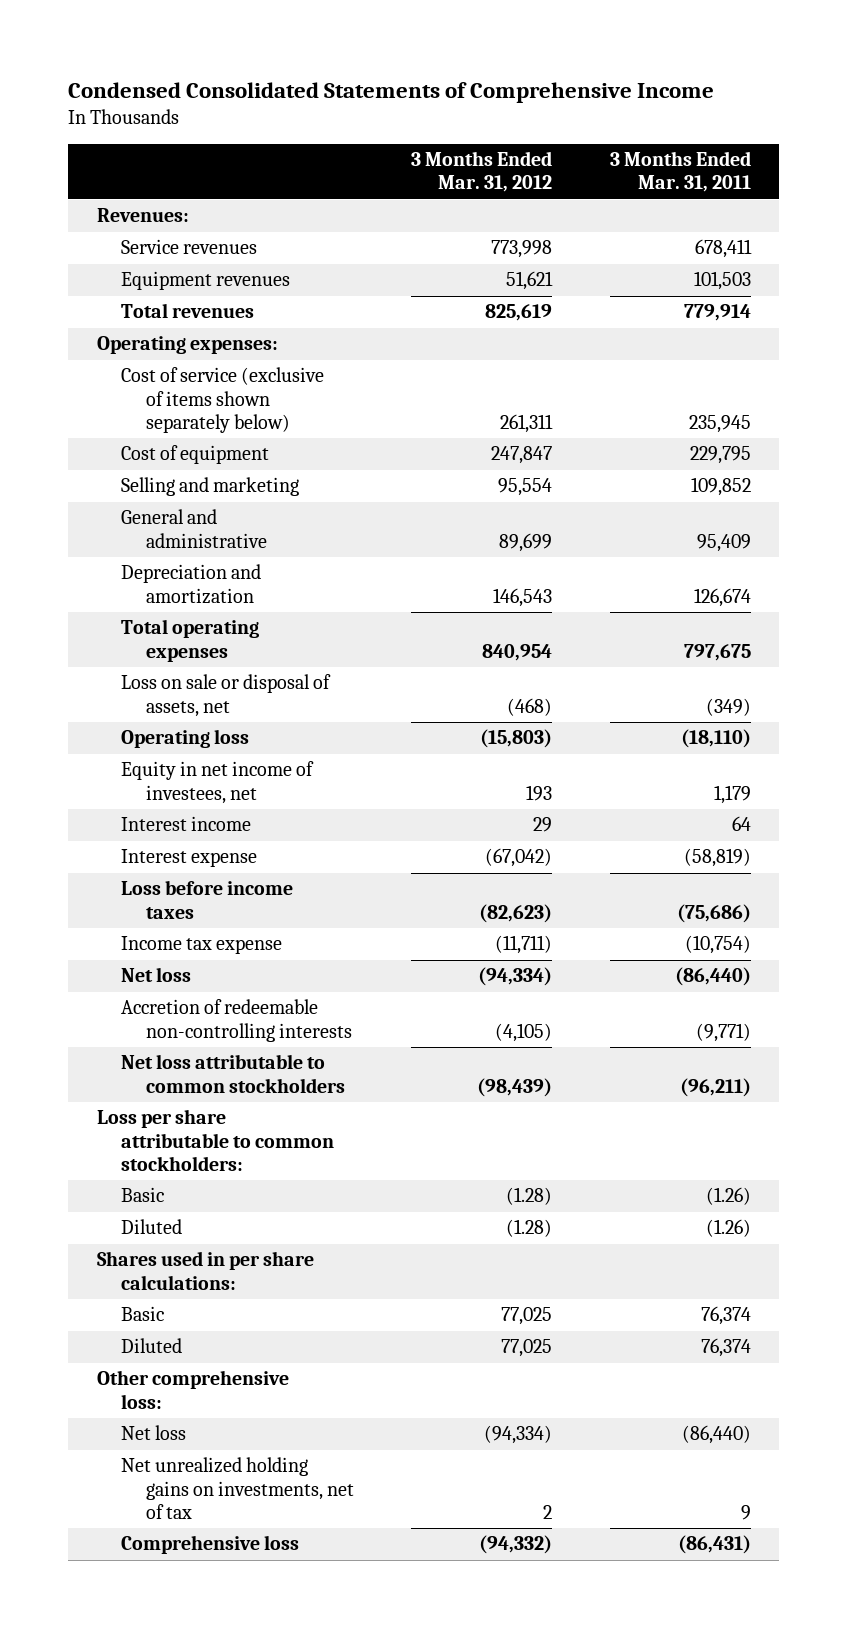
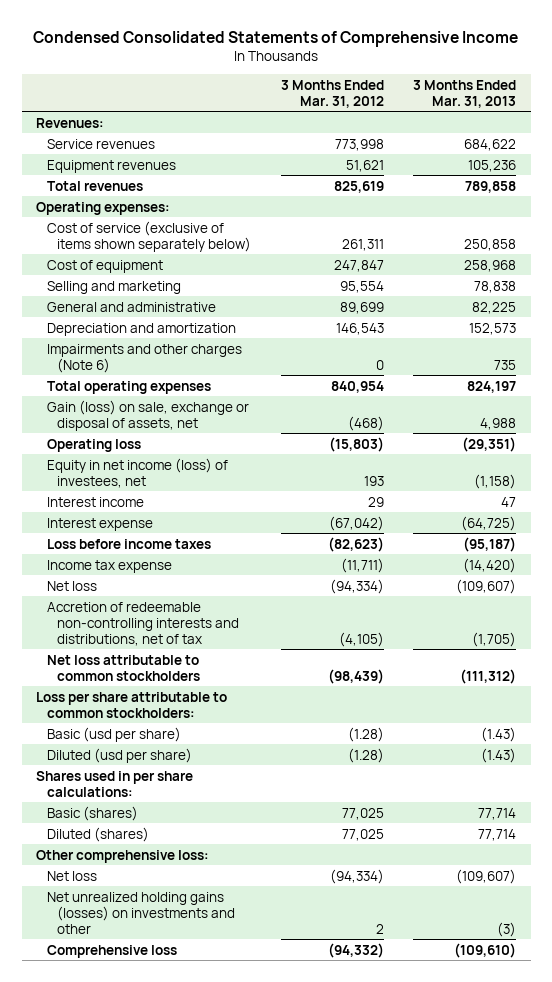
[609,151,751,193] 3 Months Ended Mar. 31, 2011 -> none
none -> [413,79,517,108] 3 Months Ended Mar. 31, 2013
none -> [46,343,242,373] Impairments and other charges (Note 6)
[121,674,332,717] Loss on sale or disposal of assets, net -> [46,399,249,431] Gain (loss) on sale, exchange or disposal of assets, net
[121,761,315,804] Equity in net income of investees, net -> [46,457,228,488] Equity in net income (loss) of investees, net
[121,999,352,1042] Accretion of redeemable non-controlling interests -> [46,601,240,646] Accretion of redeemable non-controlling interests and distributions, net of tax
[121,1187,165,1203] Basic -> [46,726,181,742] Basic (usd per share)
[121,1219,183,1235] Diluted -> [46,747,192,763] Diluted (usd per share)
[121,1306,165,1322] Basic -> [46,805,138,821] Basic (shares)
[121,1338,183,1354] Diluted -> [46,826,149,842] Diluted (shares)
[121,1457,354,1519] Net unrealized holding gains on investments, net of tax -> [46,891,236,934] Net unrealized holding gains (losses) on investments and other

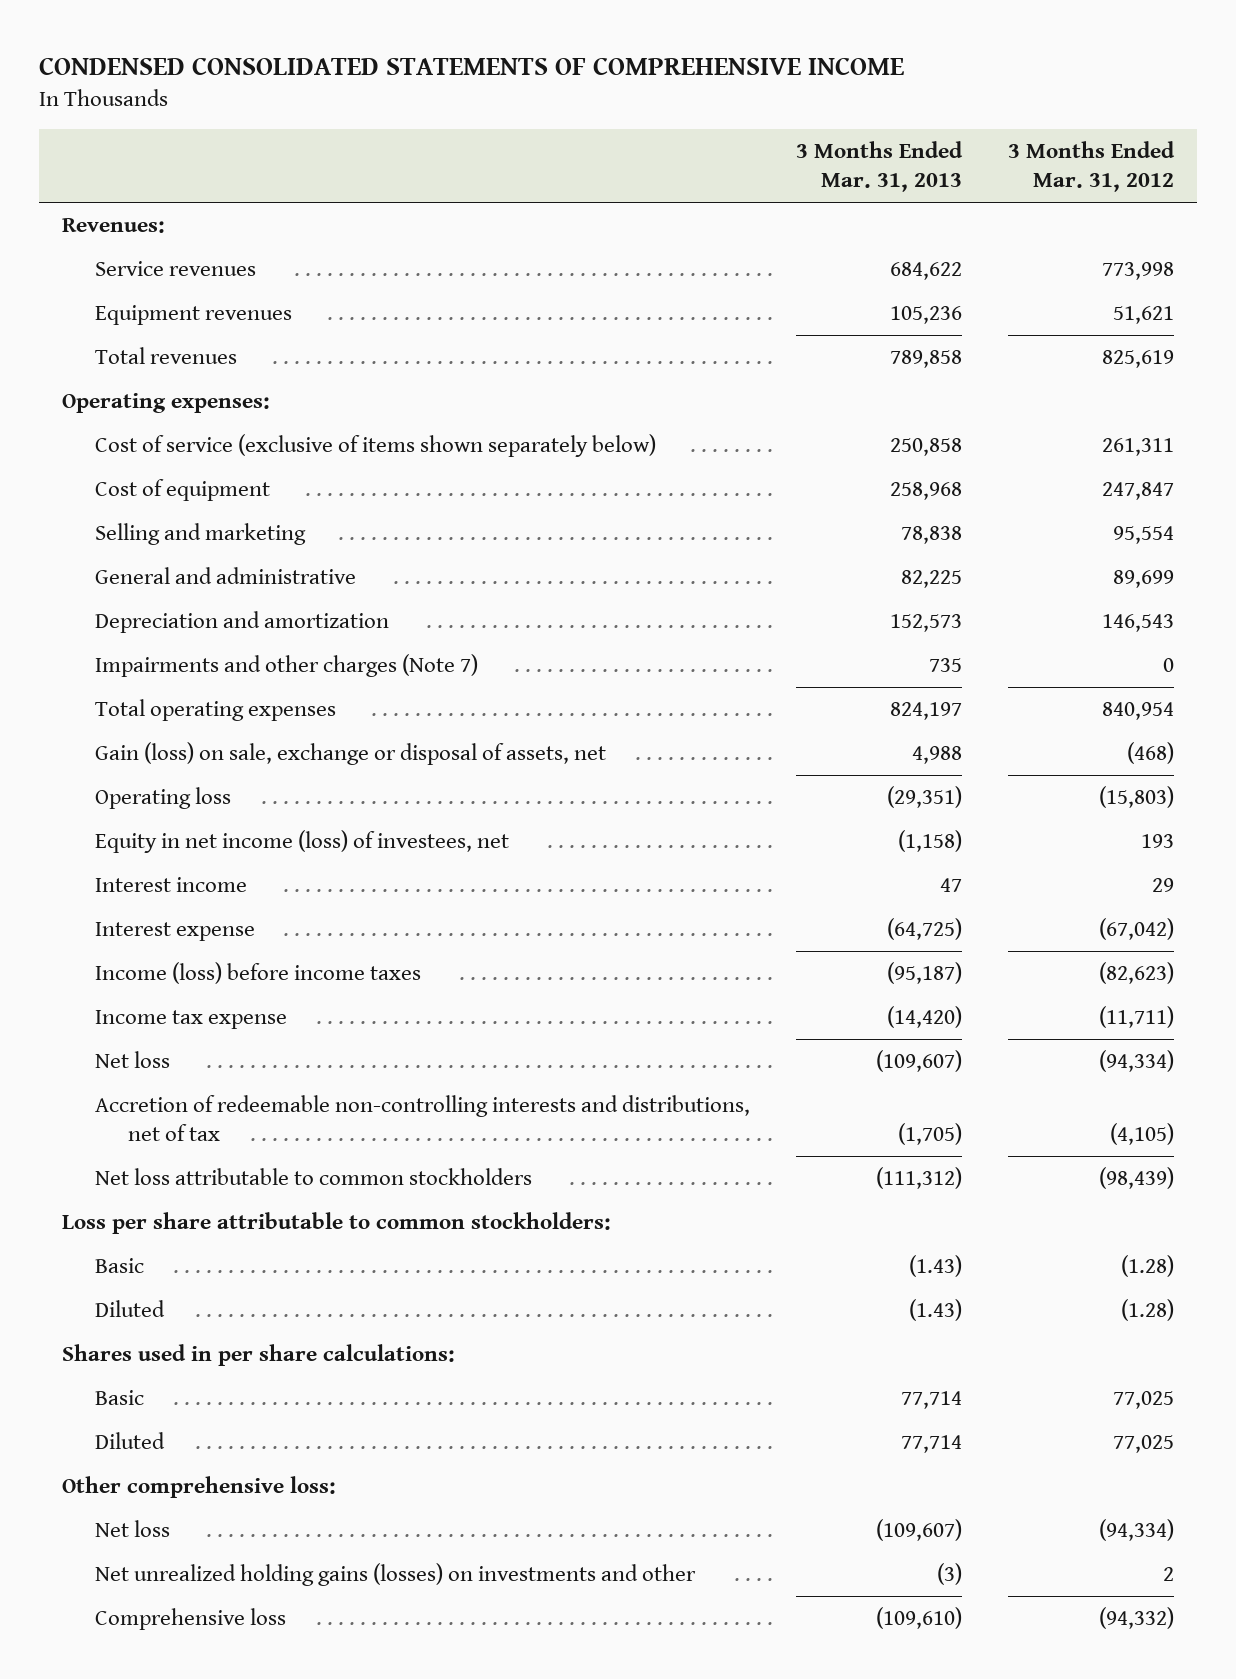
[33,30,519,47] Condensed Consolidated Statements of Comprehensive Income -> [39,56,905,75] CONDENSED CONSOLIDATED STATEMENTS OF COMPREHENSIVE INCOME
[46,343,242,373] Impairments and other charges (Note 6) -> [95,654,479,678] Impairments and other charges (Note 7)
[46,538,211,549] Loss before income taxes -> [95,962,422,985] Income (loss) before income taxes
[46,726,181,742] Basic (usd per share) -> [95,1258,145,1274] Basic
[46,747,192,763] Diluted (usd per share) -> [95,1300,166,1318] Diluted
[46,805,138,821] Basic (shares) -> [95,1390,145,1406] Basic
[46,826,149,842] Diluted (shares) -> [95,1432,166,1450] Diluted

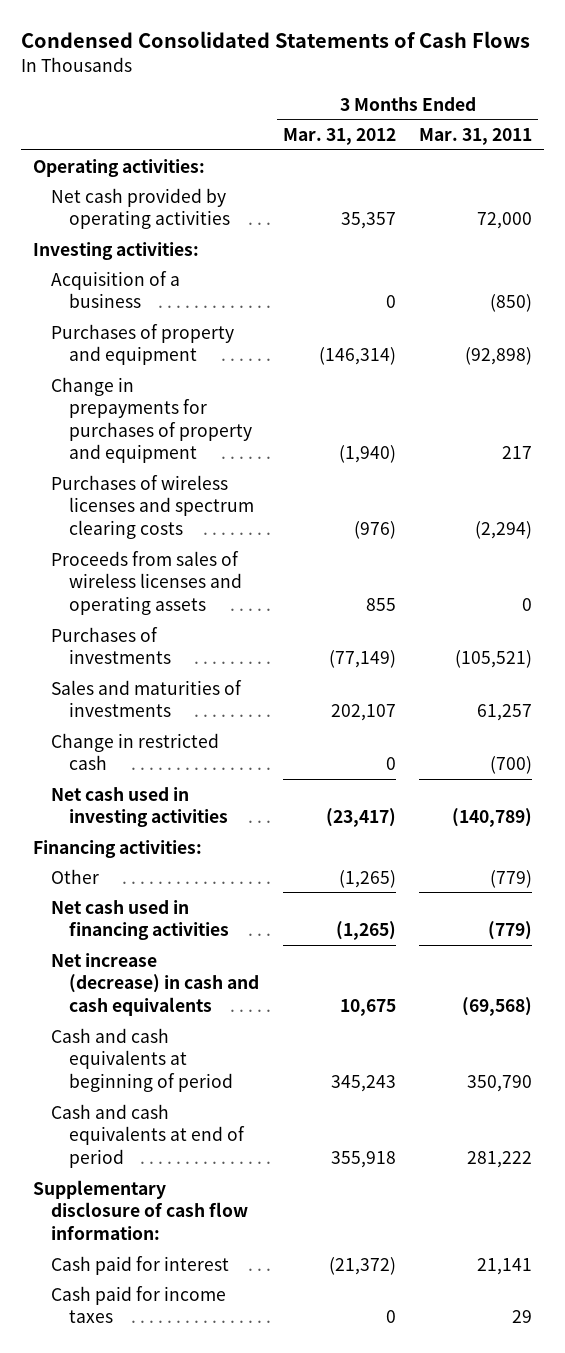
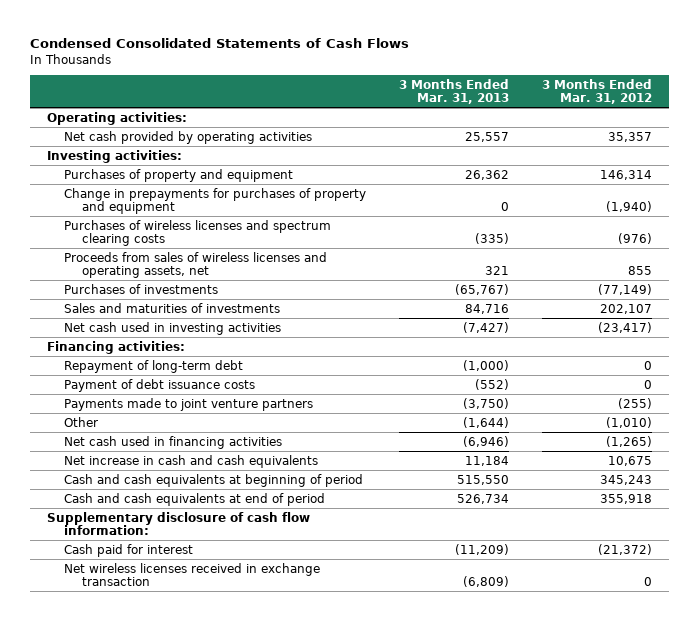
[419,127,533,145] Mar. 31, 2011 -> none
none -> [399,78,510,104] 3 Months Ended Mar. 31, 2013
[50,270,180,309] Acquisition of a business -> none
[318,347,396,366] (146,314) -> [600,169,653,180] 146,314
[50,550,242,615] Proceeds from sales of wireless licenses and operating assets -> [64,251,328,278] Proceeds from sales of wireless licenses and operating assets, net
[50,732,219,771] Change in restricted cash -> none
none -> [64,359,244,373] Repayment of long-term debt
none -> [64,378,256,392] Payment of debt issuance costs
none -> [64,397,314,411] Payments made to joint venture partners
[338,869,396,888] (1,265) -> [606,416,653,428] (1,010)
[50,952,259,1016] Net increase (decrease) in cash and cash equivalents -> [64,454,319,468] Net increase in cash and cash equivalents
[50,1285,226,1324] Cash paid for income taxes -> none
none -> [64,562,321,586] Net wireless licenses received in exchange transaction

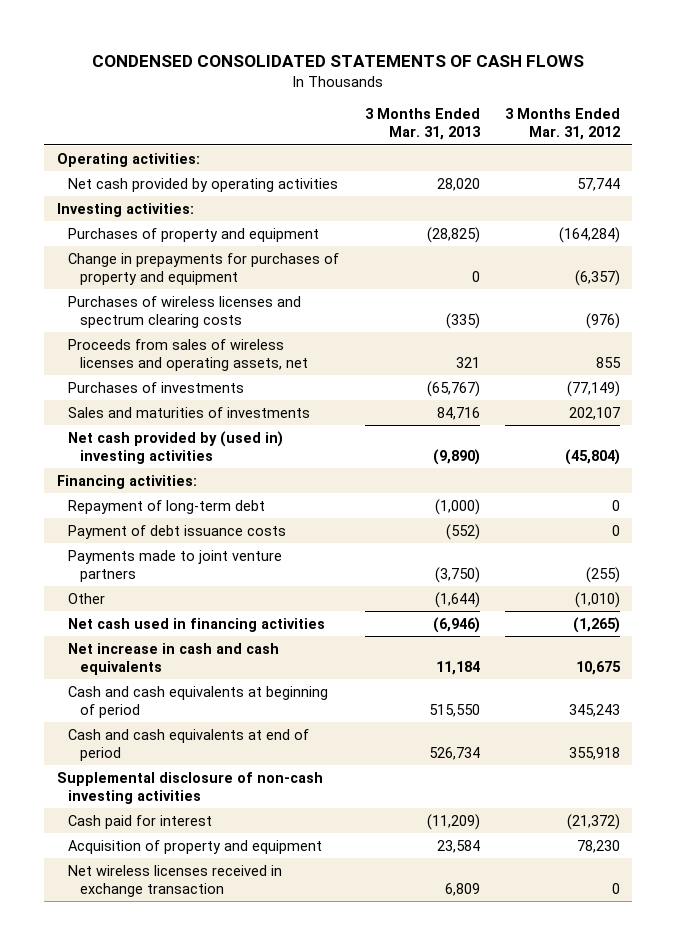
[30,38,410,49] Condensed Consolidated Statements of Cash Flows -> [92,55,585,68] CONDENSED CONSOLIDATED STATEMENTS OF CASH FLOWS
[465,131,510,142] 25,557 -> [436,177,480,191] 28,020
[608,131,653,142] 35,357 -> [576,177,620,191] 57,744
[465,169,510,180] 26,362 -> [426,226,480,243] (28,825)
[600,169,653,180] 146,314 -> [558,226,620,243] (164,284)
[606,200,653,212] (1,940) -> [574,269,620,286] (6,357)
[64,321,282,335] Net cash used in investing activities -> [68,430,284,464] Net cash provided by (used in) investing activities
[463,321,510,333] (7,427) -> [432,448,480,465] (9,890)
[598,321,653,333] (23,417) -> [564,448,620,465] (45,804)
[46,511,310,535] Supplementary disclosure of cash flow information: -> [56,771,323,804] Supplemental disclosure of non-cash investing activities
none -> [68,839,323,854] Acquisition of property and equipment
[463,575,510,587] (6,809) -> [444,882,480,896] 6,809

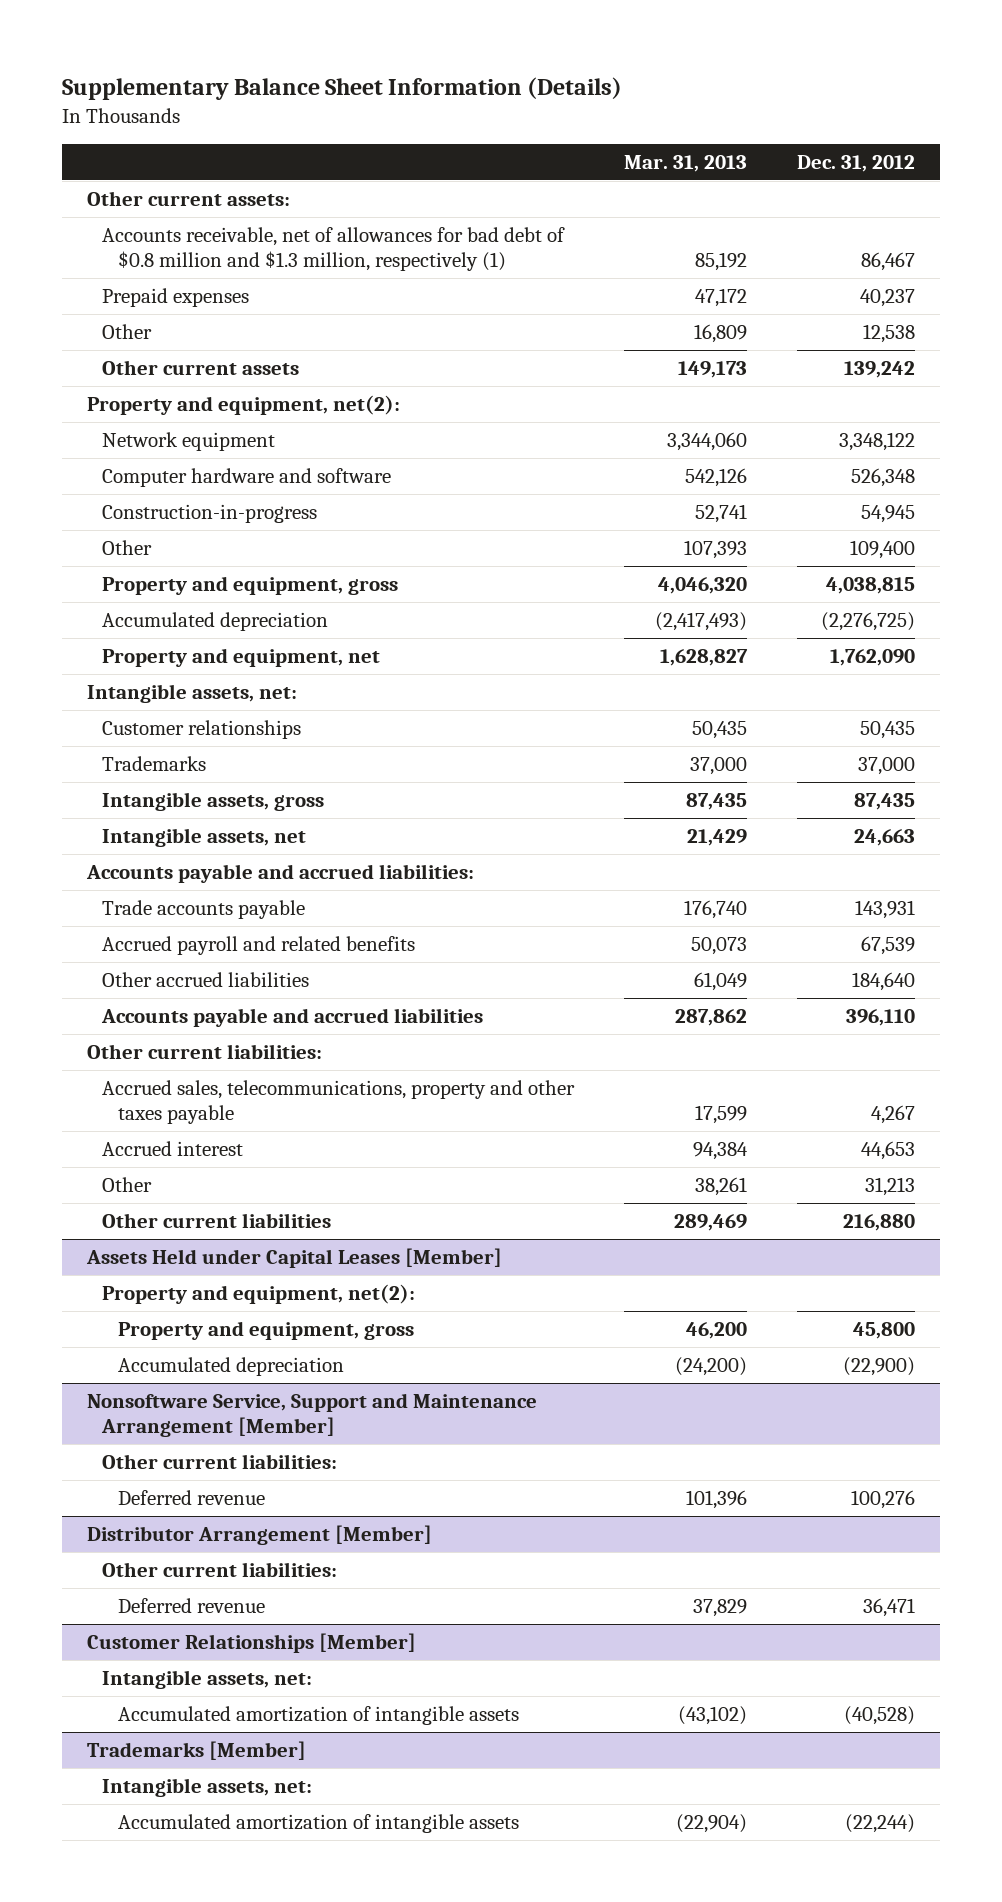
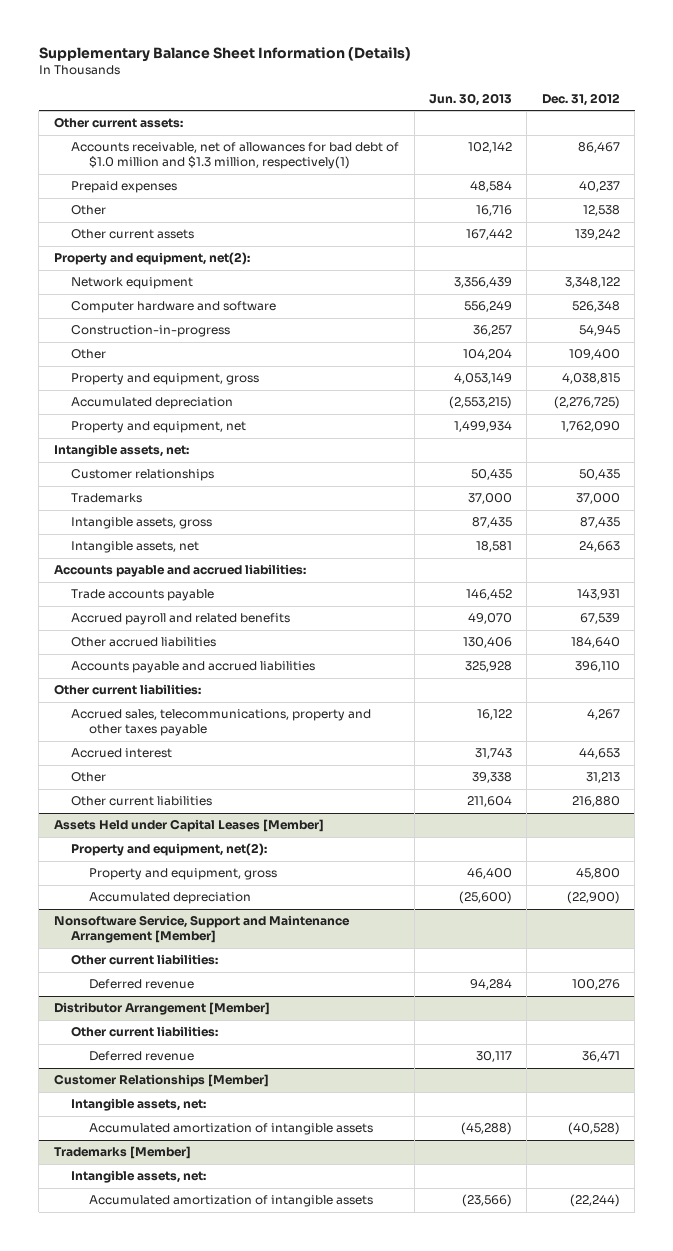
[624,154,748,172] Mar. 31, 2013 -> none
none -> [429,92,513,106] Jun. 30, 2013
[102,227,566,272] Accounts receivable, net of allowances for bad debt of $0.8 million and $1.3 million, respectively (1) -> [71,142,400,170] Accounts receivable, net of allowances for bad debt of $1.0 million and $1.3 million, respectively(1)

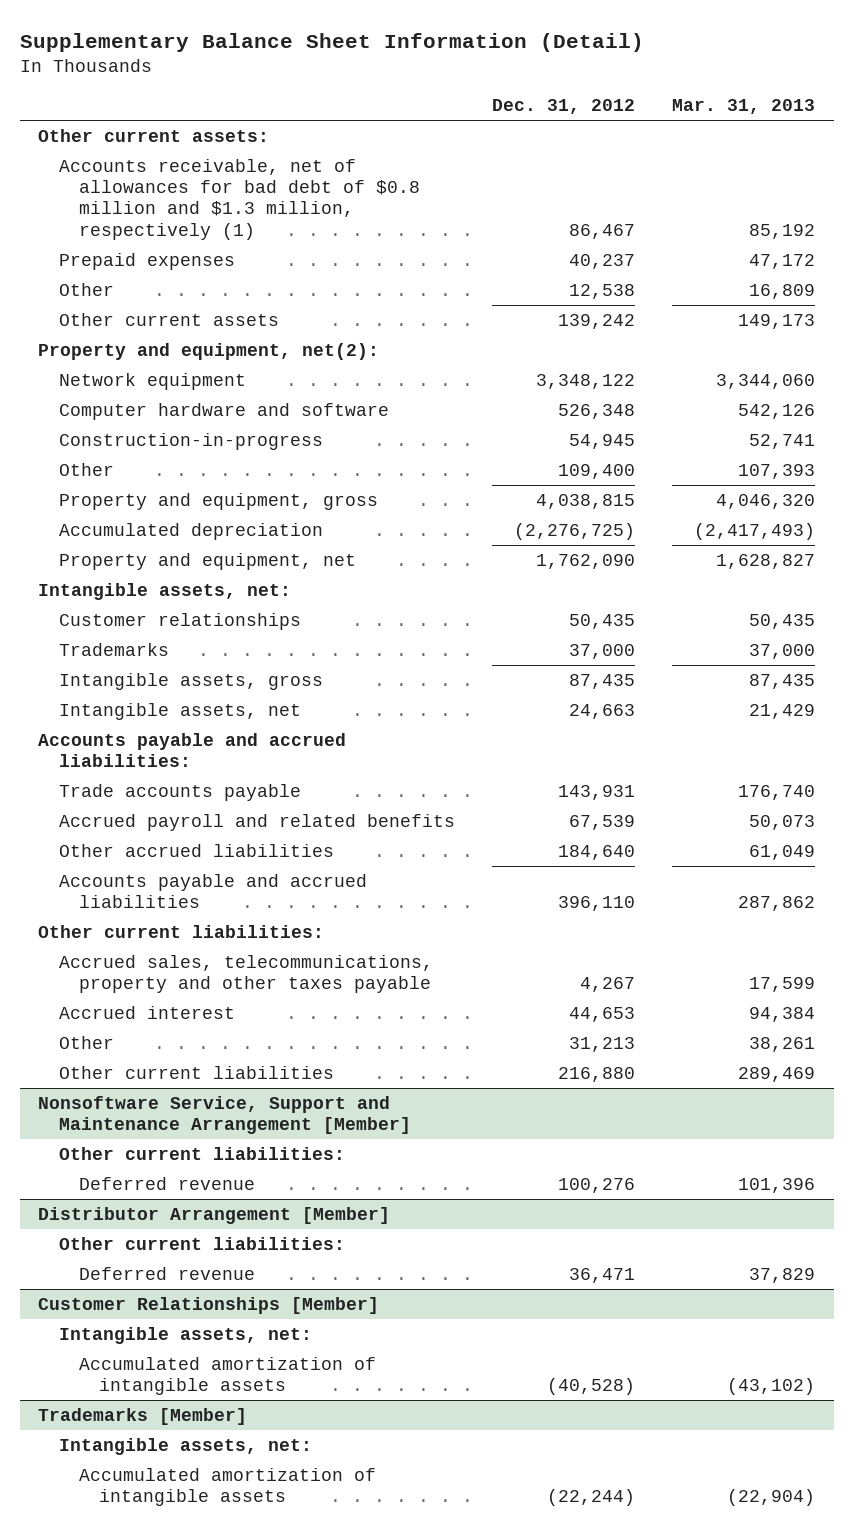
[38,46,411,62] Supplementary Balance Sheet Information (Details) -> [19,32,644,52] Supplementary Balance Sheet Information (Detail)
[429,92,513,106] Jun. 30, 2013 -> none
none -> [672,99,816,115] Mar. 31, 2013
[71,142,400,170] Accounts receivable, net of allowances for bad debt of $1.0 million and $1.3 million, respectively(1) -> [58,158,420,240] Accounts receivable, net of allowances for bad debt of $0.8 million and $1.3 million, respectively (1)
[53,819,324,833] Assets Held under Capital Leases [Member] -> none
[71,843,268,857] Property and equipment, net(2): -> none
[89,868,278,881] Property and equipment, gross -> none
[89,892,252,905] Accumulated depreciation -> none

